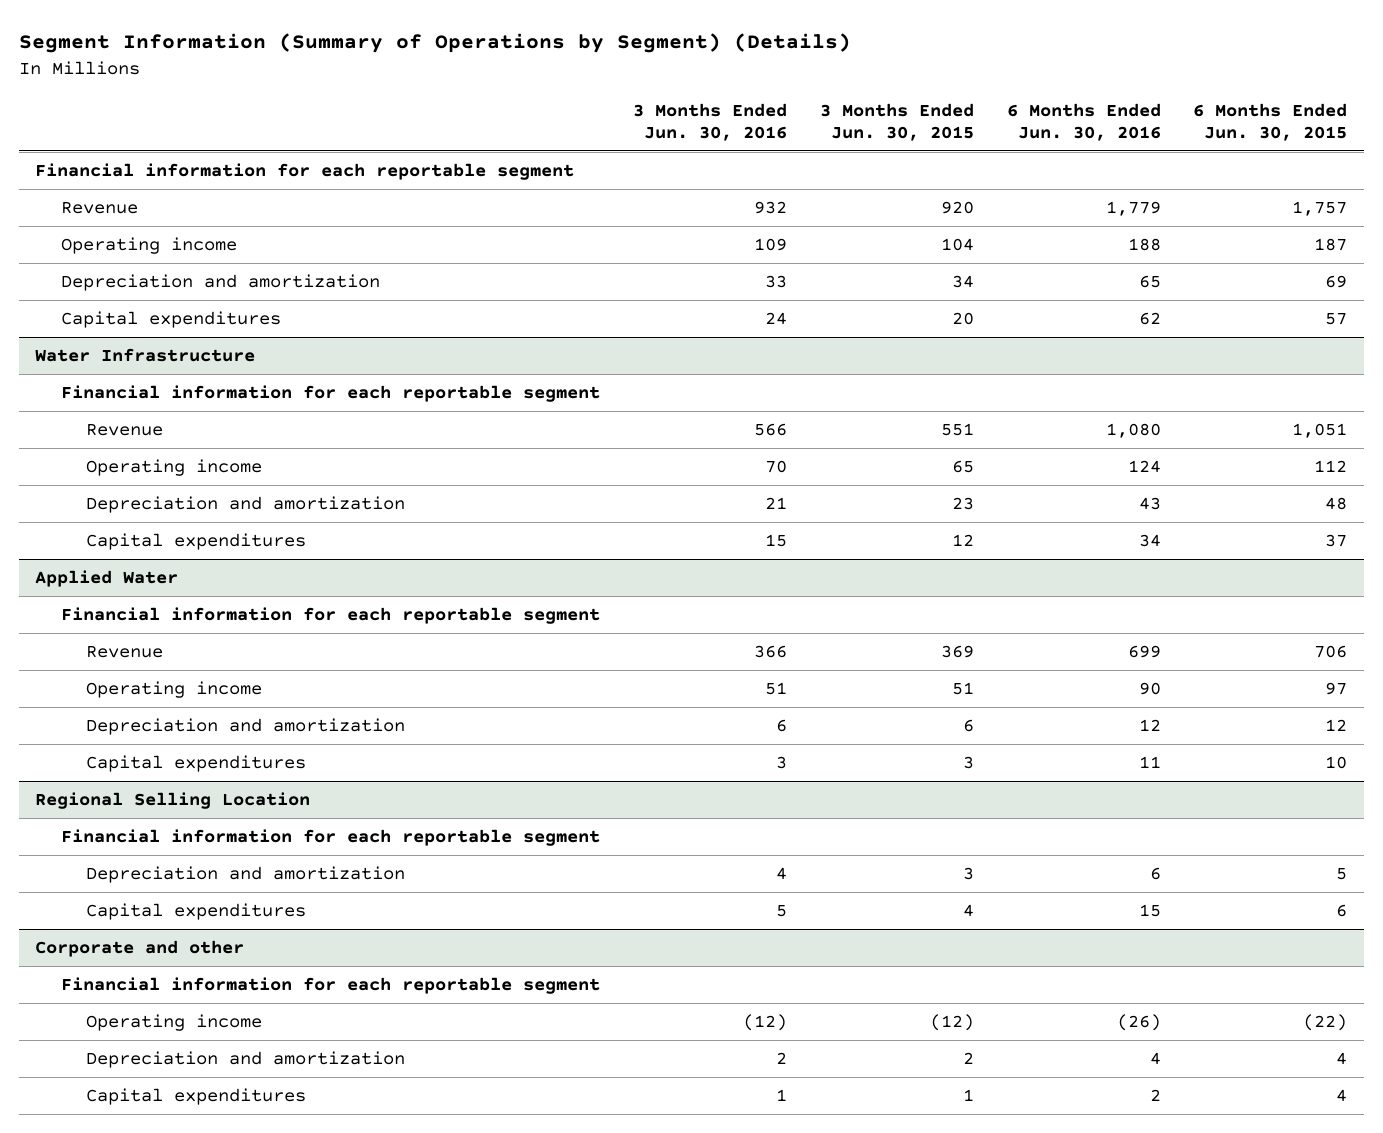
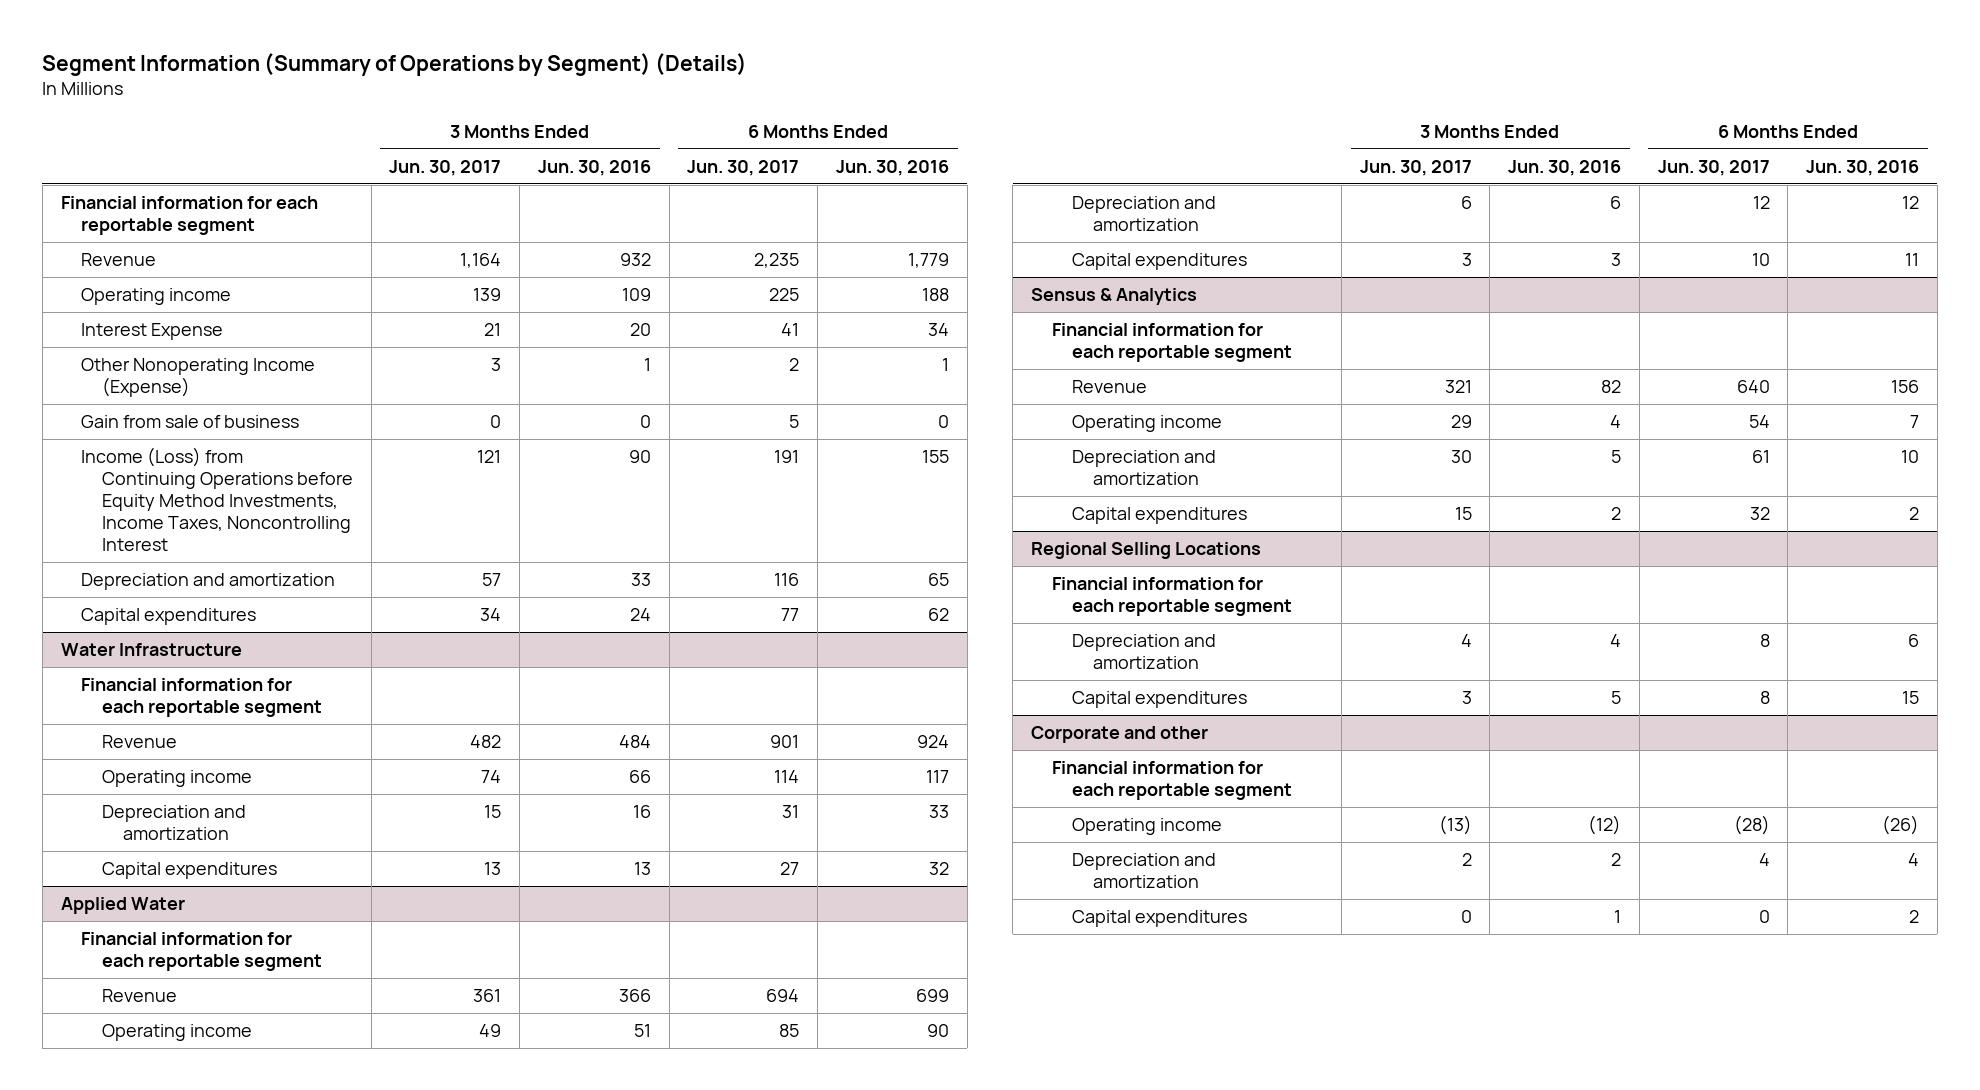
[819,103,974,142] 3 Months Ended Jun. 30, 2015 -> none
[1193,103,1348,142] 6 Months Ended Jun. 30, 2015 -> none
none -> [389,159,502,176] Jun. 30, 2017
none -> [687,159,800,176] Jun. 30, 2017
none -> [81,323,224,341] Interest Expense
none -> [81,358,316,398] Other Nonoperating Income (Expense)
none -> [81,415,300,429] Gain from sale of business
none -> [81,447,354,551] Income (Loss) from Continuing Operations before Equity Method Investments, Income Taxes, Noncontrolling Interest
[753,422,787,436] 566 -> [618,735,651,749] 484
[1105,422,1161,438] 1,080 -> [916,735,949,749] 924
[764,459,787,473] 70 -> [628,770,651,784] 66
[1127,459,1161,473] 124 -> [925,770,949,784] 117
[764,496,787,509] 21 -> [632,805,651,819] 16
[1138,496,1161,510] 43 -> [928,805,949,819] 33
[764,533,787,547] 15 -> [633,862,651,876] 13
[1138,533,1161,547] 34 -> [928,862,949,876] 32
[35,791,311,809] Regional Selling Location -> none
none -> [1030,288,1197,306] Sensus & Analytics
none -> [1072,380,1148,394] Revenue
none -> [1072,415,1223,433] Operating income
none -> [1072,450,1217,486] Depreciation and amortization
none -> [1072,507,1248,525] Capital expenditures
none -> [1030,542,1261,560] Regional Selling Locations
none -> [1051,577,1293,617] Financial information for each reportable segment

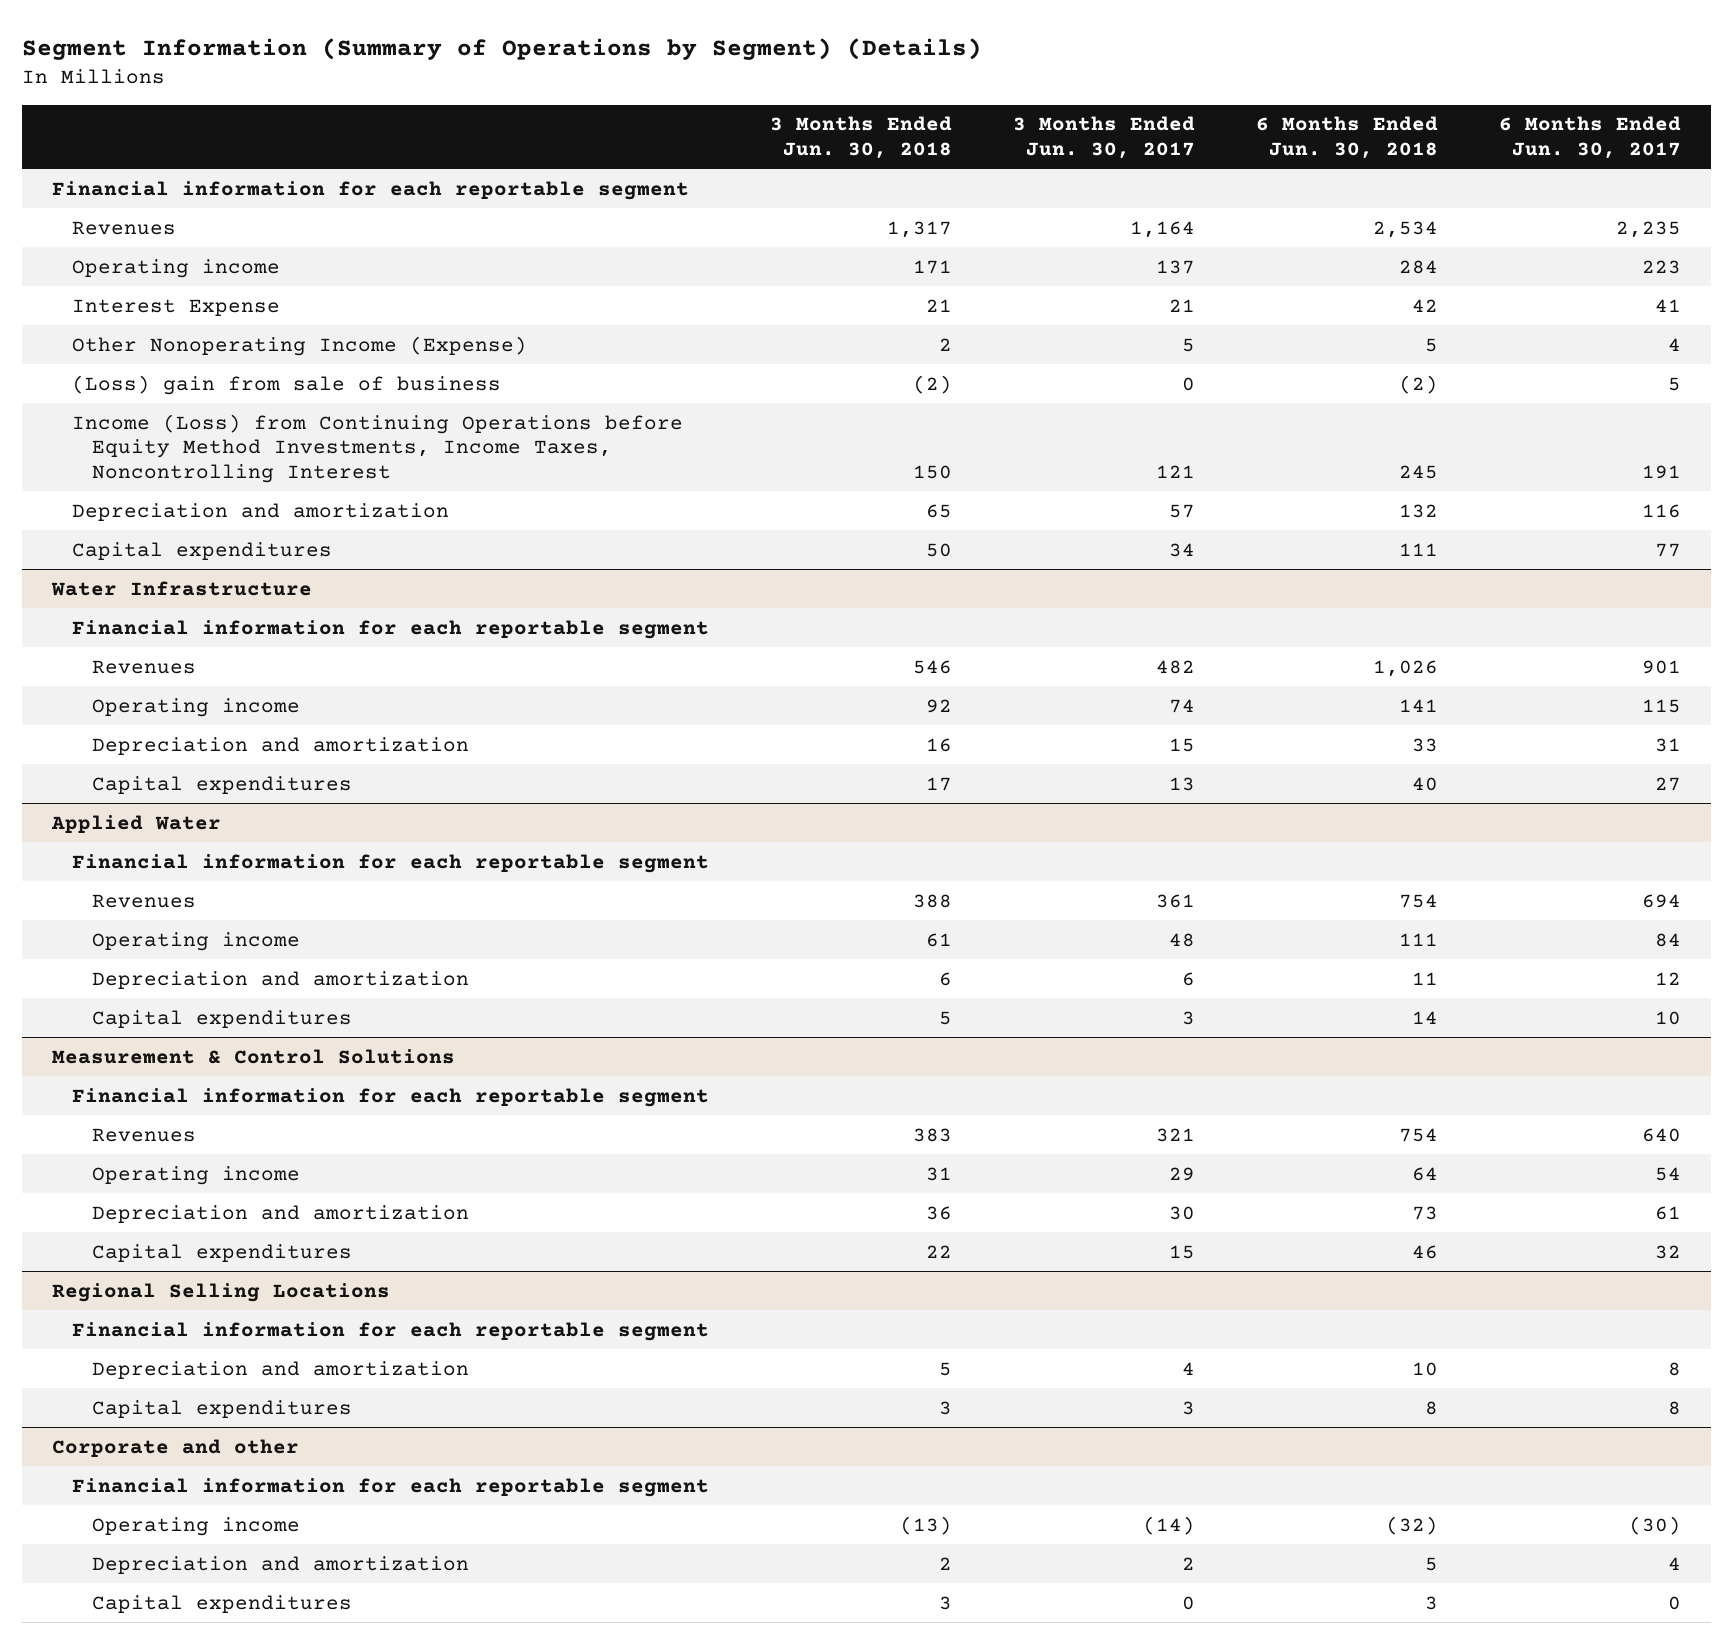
[537,159,651,176] Jun. 30, 2016 -> none
[835,159,949,176] Jun. 30, 2016 -> none
none -> [770,116,953,159] 3 Months Ended Jun. 30, 2018
none -> [1256,116,1439,159] 6 Months Ended Jun. 30, 2018
[81,253,157,267] Revenue -> [72,220,177,235] Revenues
[473,288,502,302] 139 -> [1156,259,1196,274] 137
[769,288,800,302] 225 -> [1641,259,1681,274] 223
[491,358,502,372] 3 -> [1182,337,1196,352] 5
[789,358,800,372] 2 -> [1667,337,1681,351] 4
[81,415,300,429] Gain from sale of business -> [72,374,502,395] (Loss) gain from sale of business
[102,735,178,749] Revenue -> [92,659,197,674] Revenues
[774,770,800,784] 114 -> [1641,698,1681,713] 115
[102,989,178,1003] Revenue -> [92,893,197,908] Revenues
[479,1024,502,1038] 49 -> [1169,932,1196,947] 48
[779,1024,800,1038] 85 -> [1654,932,1681,947] 84
[1030,288,1197,306] Sensus & Analytics -> none
none -> [52,1048,456,1064] Measurement & Control Solutions
[1072,380,1148,394] Revenue -> [92,1127,197,1142] Revenues
[1438,815,1472,836] (13) -> [1143,1515,1196,1535] (14)
[1733,815,1770,836] (28) -> [1628,1515,1681,1535] (30)

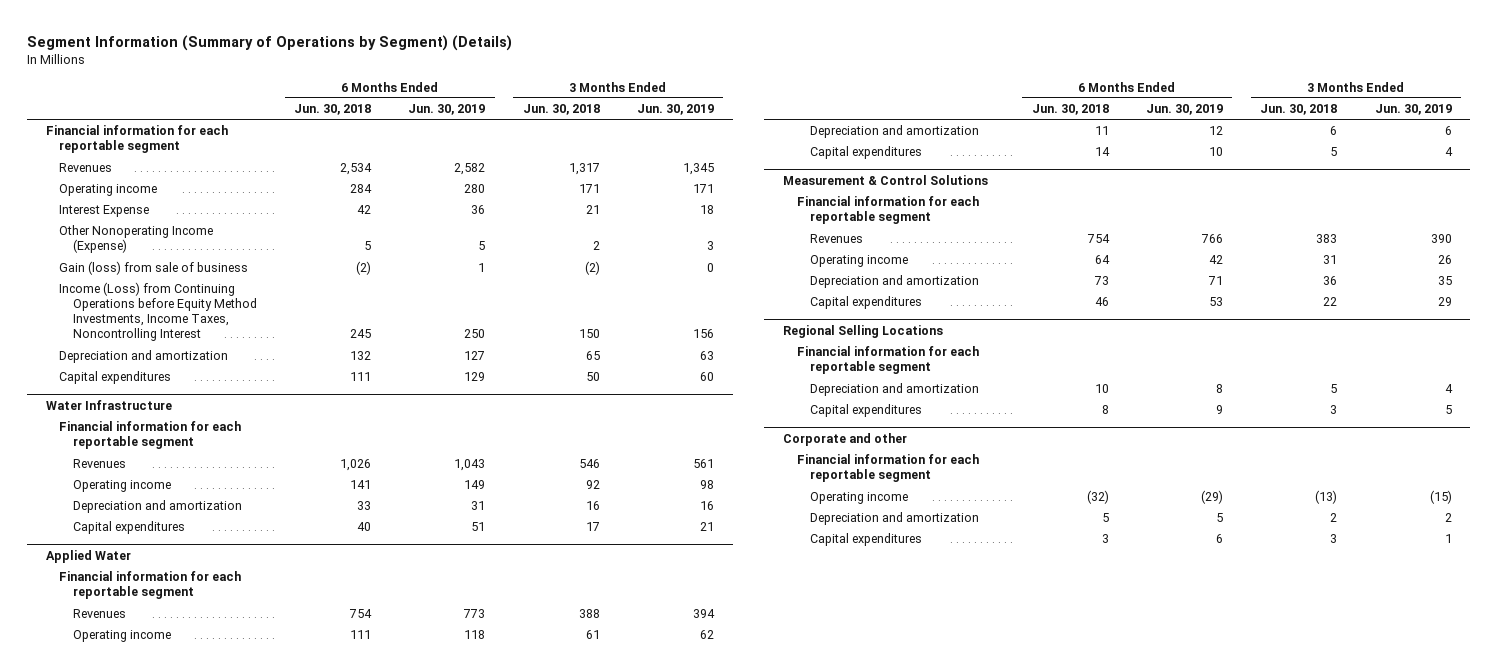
[1013,116,1196,159] 3 Months Ended Jun. 30, 2017 -> none
[1498,116,1681,159] 6 Months Ended Jun. 30, 2017 -> none
none -> [408,104,486,116] Jun. 30, 2019
none -> [637,104,715,116] Jun. 30, 2019
[72,374,502,395] (Loss) gain from sale of business -> [59,261,249,276] Gain (loss) from sale of business

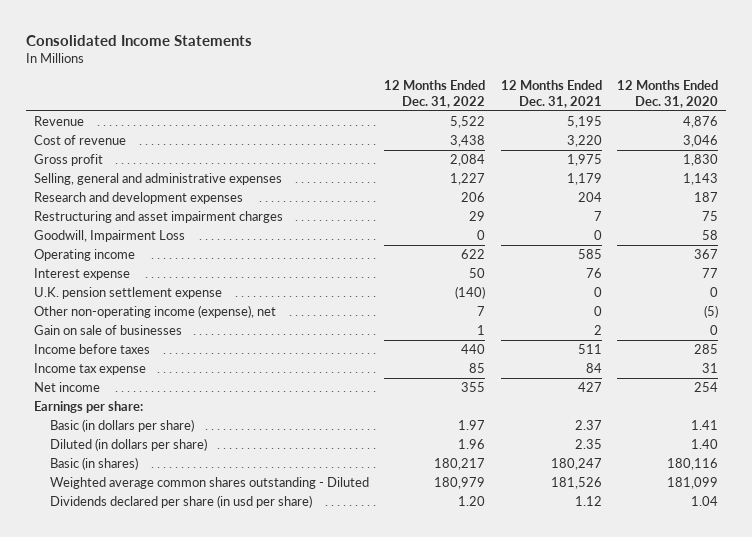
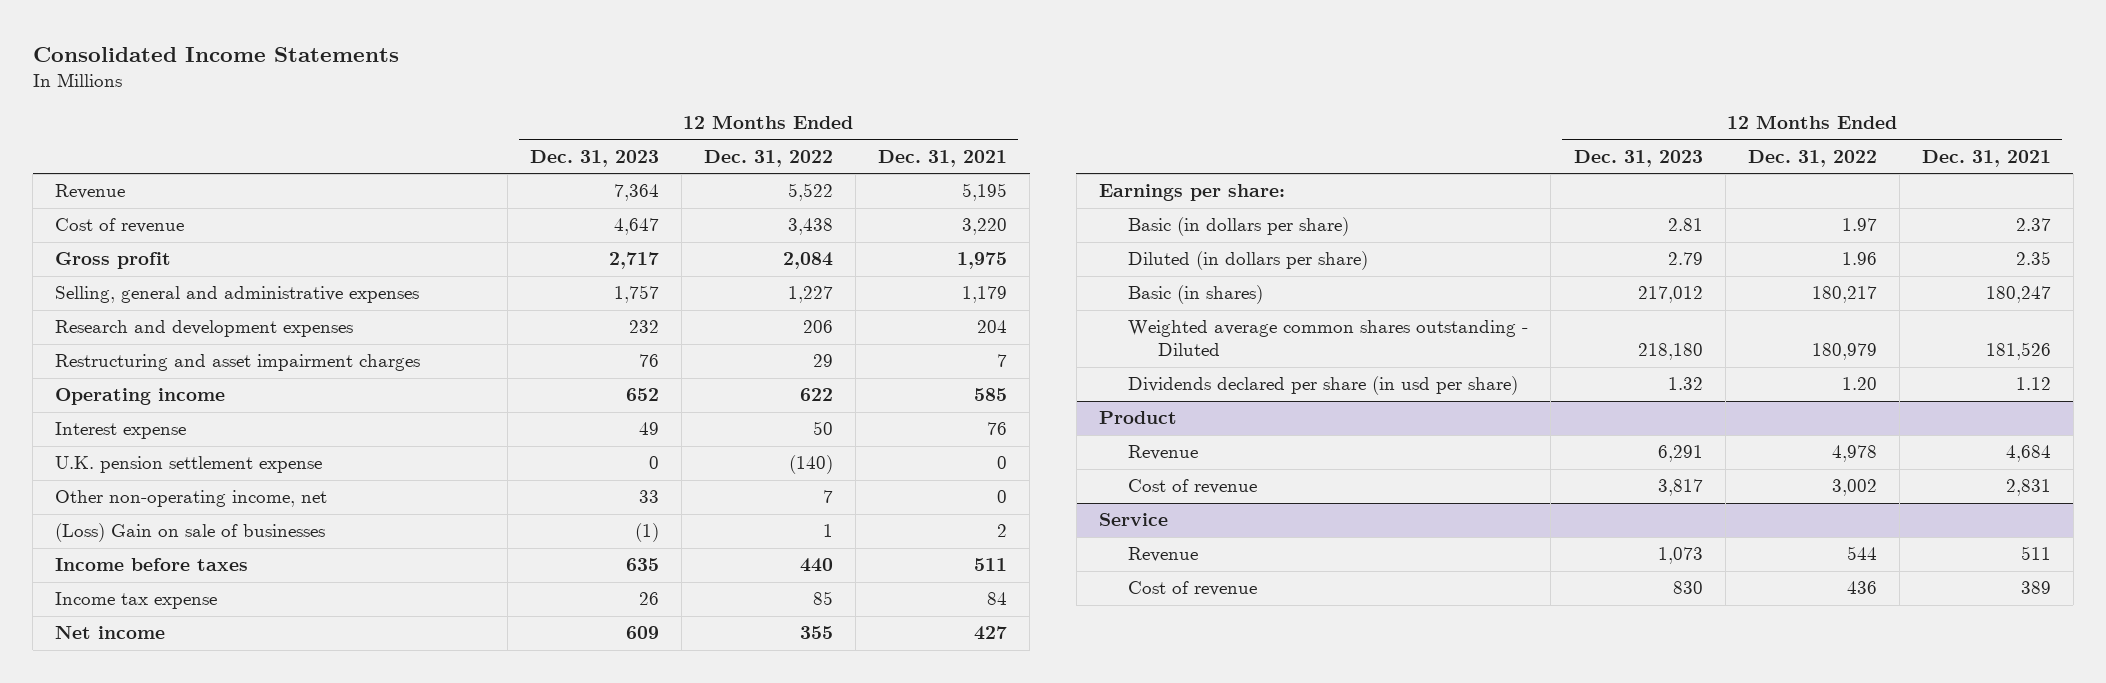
[617,79,719,108] 12 Months Ended Dec. 31, 2020 -> none
none -> [529,149,659,167] Dec. 31, 2023
[33,230,185,243] Goodwill, Impairment Loss -> none
[33,305,276,319] Other non-operating income (expense), net -> [55,490,328,508] Other non-operating income, net
[33,325,182,336] Gain on sale of businesses -> [55,523,326,543] (Loss) Gain on sale of businesses
none -> [1098,411,1177,425] Product
none -> [1128,445,1199,461] Revenue
none -> [1128,479,1258,495] Cost of revenue
none -> [1098,513,1168,527] Service
none -> [1128,547,1199,563] Revenue
none -> [1128,581,1258,597] Cost of revenue

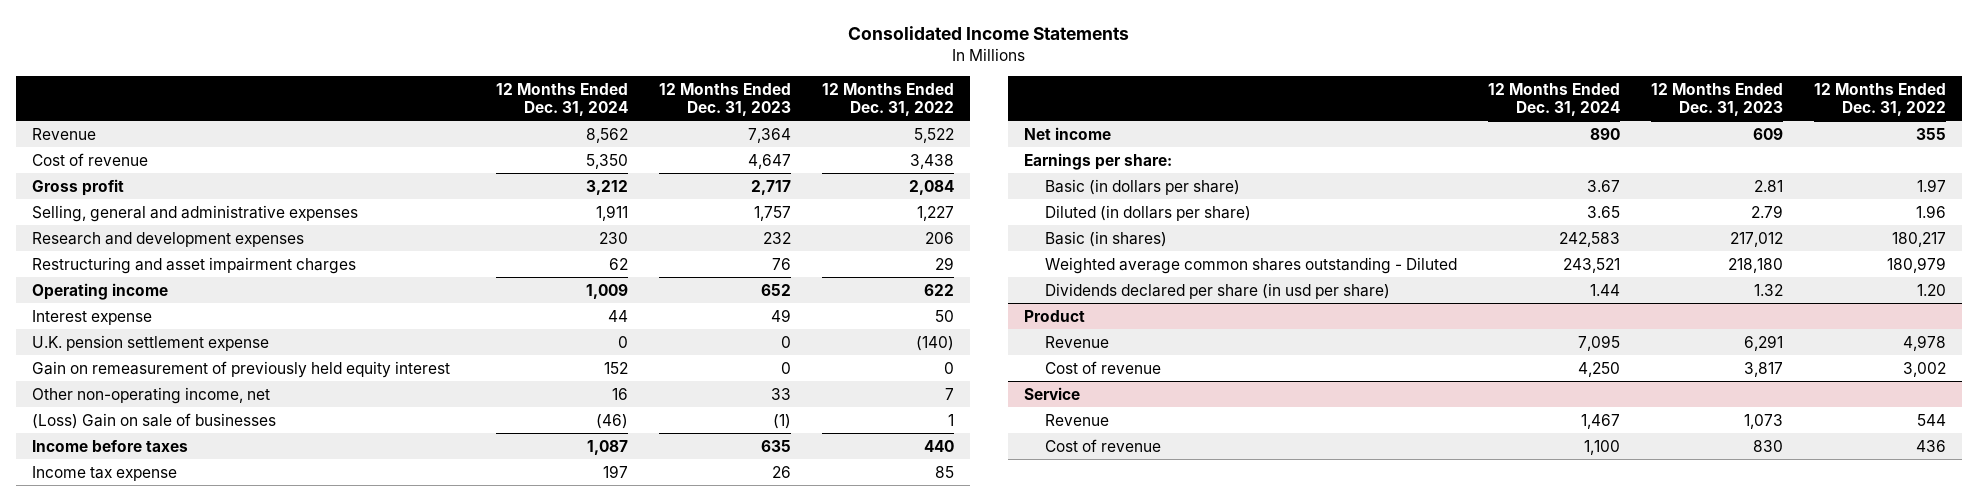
[878,149,1008,167] Dec. 31, 2021 -> none
none -> [495,82,628,116] 12 Months Ended Dec. 31, 2024
none -> [31,360,450,378] Gain on remeasurement of previously held equity interest

